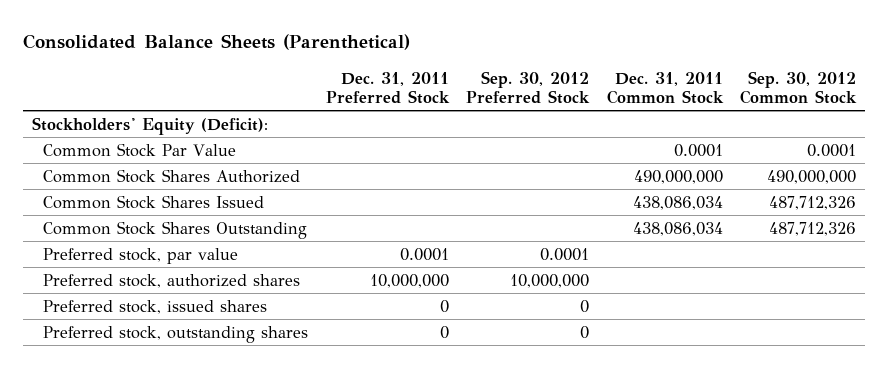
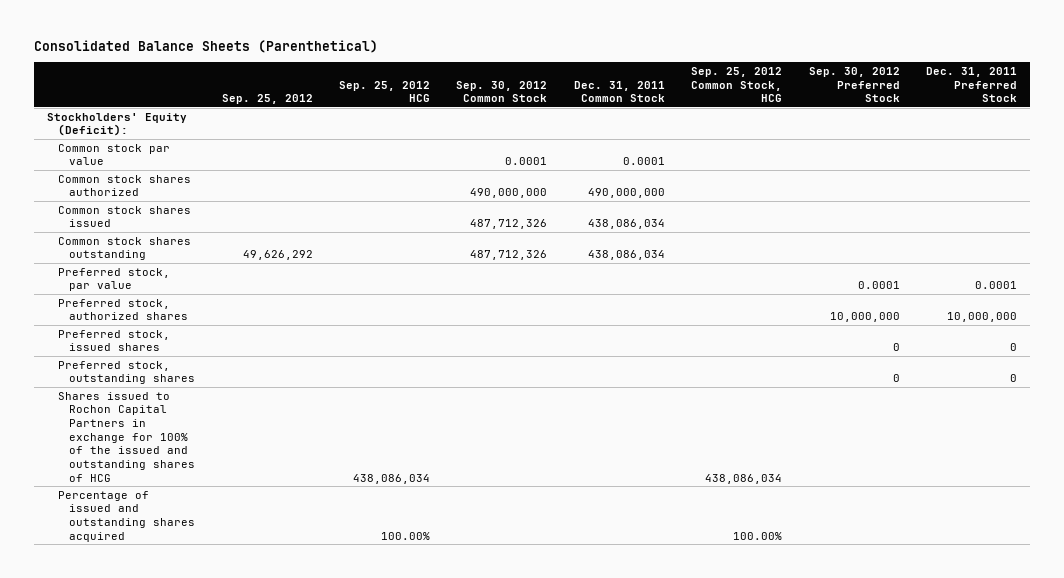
none -> [221,94,313,105] Sep. 25, 2012
none -> [338,80,430,103] Sep. 25, 2012 HCG
none -> [691,66,783,103] Sep. 25, 2012 Common Stock, HCG
[43,142,237,157] Common Stock Par Value -> [58,143,171,166] Common stock par value
[43,168,301,183] Common Stock Shares Authorized -> [58,174,192,197] Common stock shares authorized
[43,194,265,209] Common Stock Shares Issued -> [58,205,192,228] Common stock shares issued
[43,220,308,239] Common Stock Shares Outstanding -> [58,236,192,261] Common stock shares outstanding
none -> [58,391,196,482] Shares issued to Rochon Capital Partners in exchange for 100% of the issued and outstanding shares of HCG
none -> [58,490,196,542] Percentage of issued and outstanding shares acquired

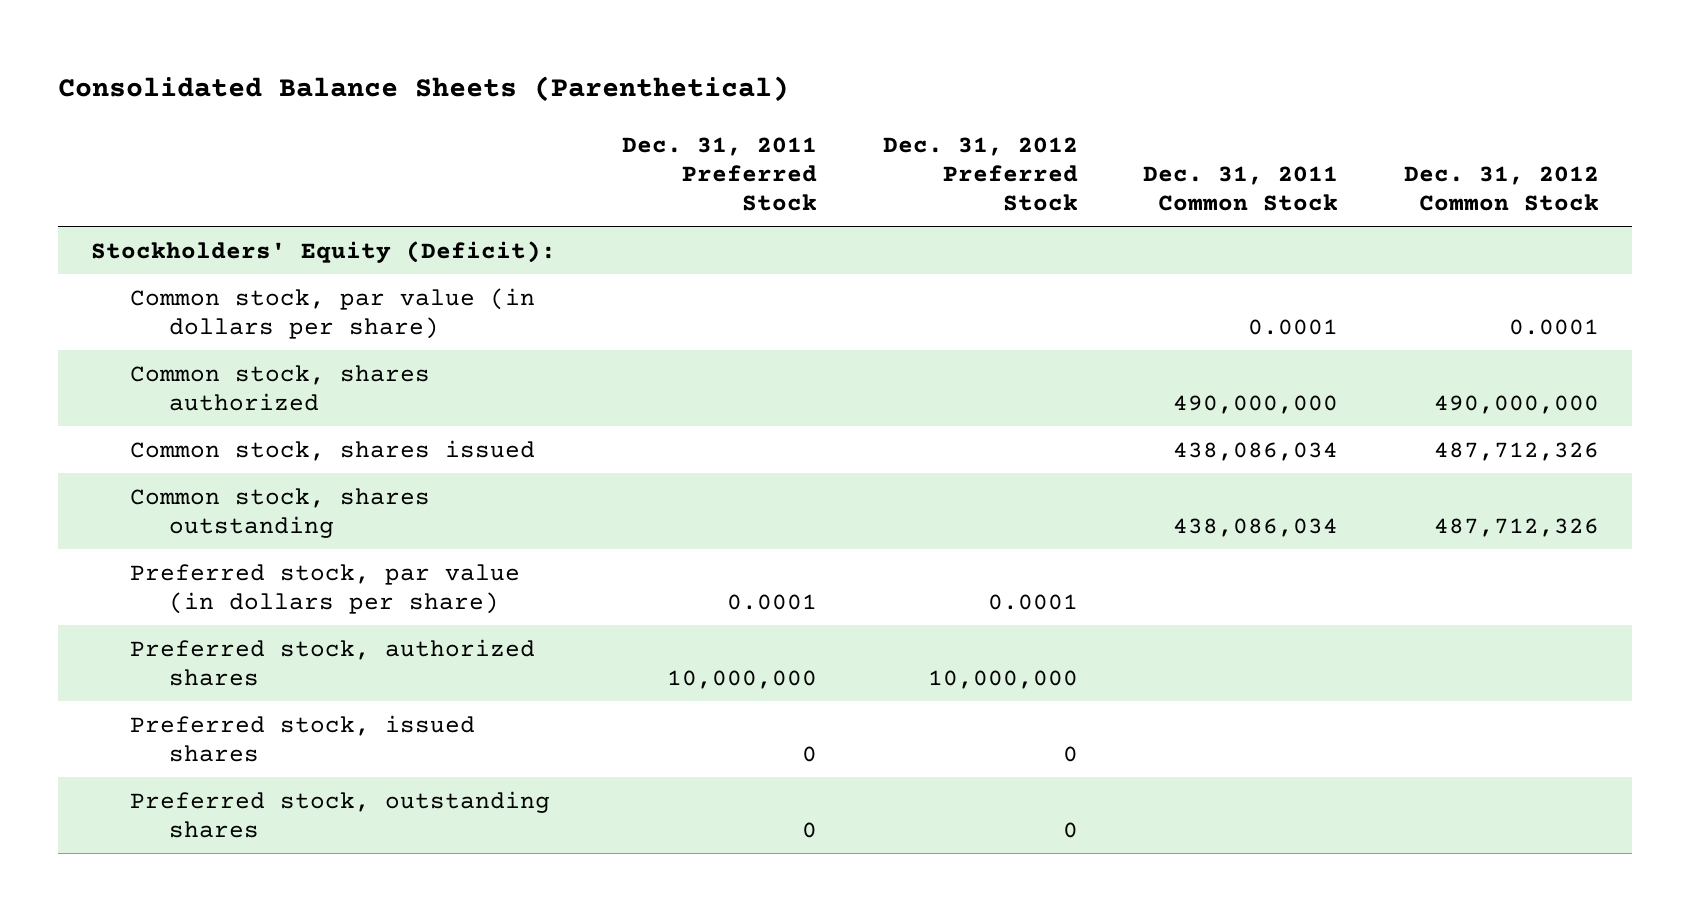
[221,94,313,105] Sep. 25, 2012 -> none
[338,80,430,103] Sep. 25, 2012 HCG -> none
[456,80,548,103] Sep. 30, 2012 Common Stock -> none
[691,66,783,103] Sep. 25, 2012 Common Stock, HCG -> none
[808,66,900,103] Sep. 30, 2012 Preferred Stock -> none
none -> [882,136,1078,211] Dec. 31, 2012 Preferred Stock
none -> [1404,165,1600,211] Dec. 31, 2012 Common Stock
[58,143,171,166] Common stock par value -> [129,287,535,339] Common stock, par value (in dollars per share)
[58,174,192,197] Common stock shares authorized -> [129,364,430,411] Common stock, shares authorized
[58,205,192,228] Common stock shares issued -> [129,439,535,461] Common stock, shares issued
[58,236,192,261] Common stock shares outstanding -> [129,487,430,538] Common stock, shares outstanding
[58,267,171,292] Preferred stock, par value -> [129,563,520,614] Preferred stock, par value (in dollars per share)
[58,391,196,482] Shares issued to Rochon Capital Partners in exchange for 100% of the issued and outstanding shares of HCG -> none
[58,490,196,542] Percentage of issued and outstanding shares acquired -> none

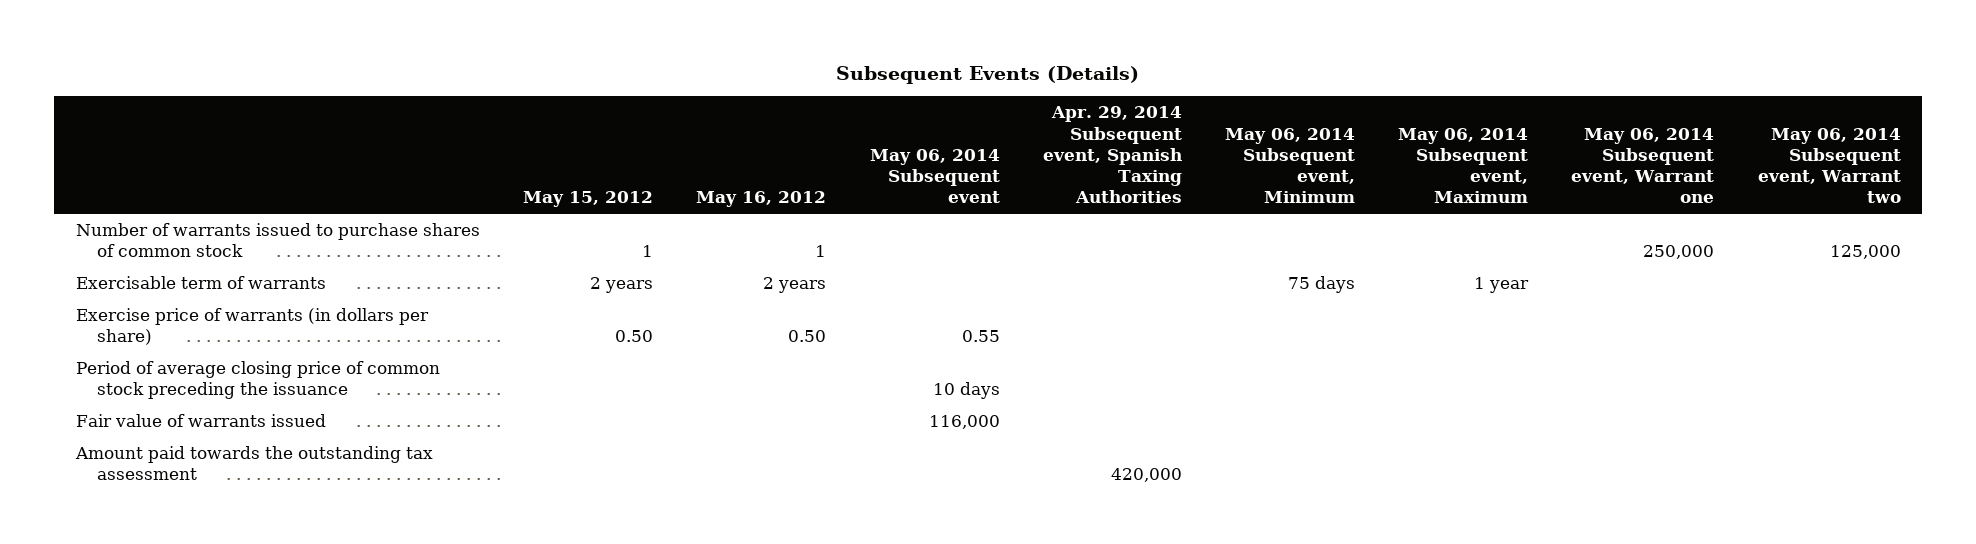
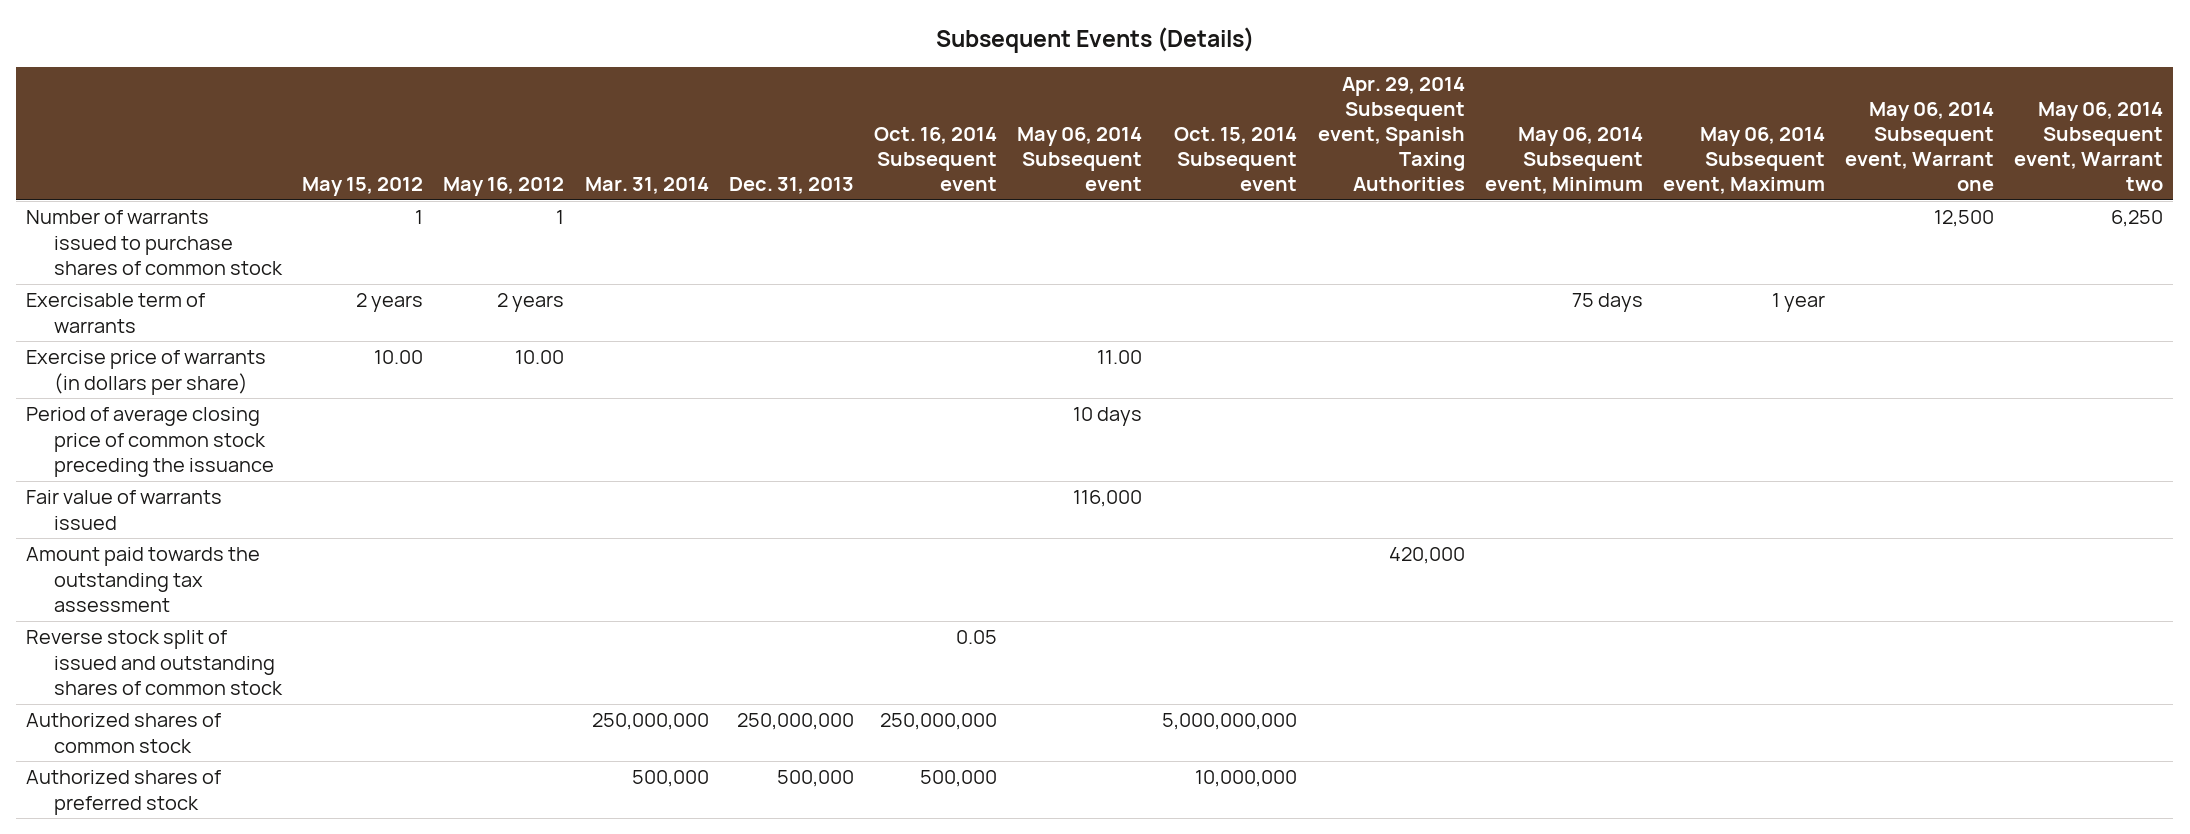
none -> [584,176,709,194] Mar. 31, 2014
none -> [728,176,854,194] Dec. 31, 2013
none -> [874,126,998,191] Oct. 16, 2014 Subsequent event
none -> [1174,126,1298,191] Oct. 15, 2014 Subsequent event
[1643,245,1715,260] 250,000 -> [1934,210,1995,228] 12,500
[1829,245,1901,260] 125,000 -> [2111,210,2164,228] 6,250
[615,330,654,343] 0.50 -> [374,350,424,365] 10.00
[788,330,827,343] 0.50 -> [515,350,565,365] 10.00
[961,330,1000,343] 0.55 -> [1097,350,1143,365] 11.00
none -> [26,630,284,695] Reverse stock split of issued and outstanding shares of common stock
none -> [26,713,222,753] Authorized shares of common stock
none -> [26,770,222,815] Authorized shares of preferred stock

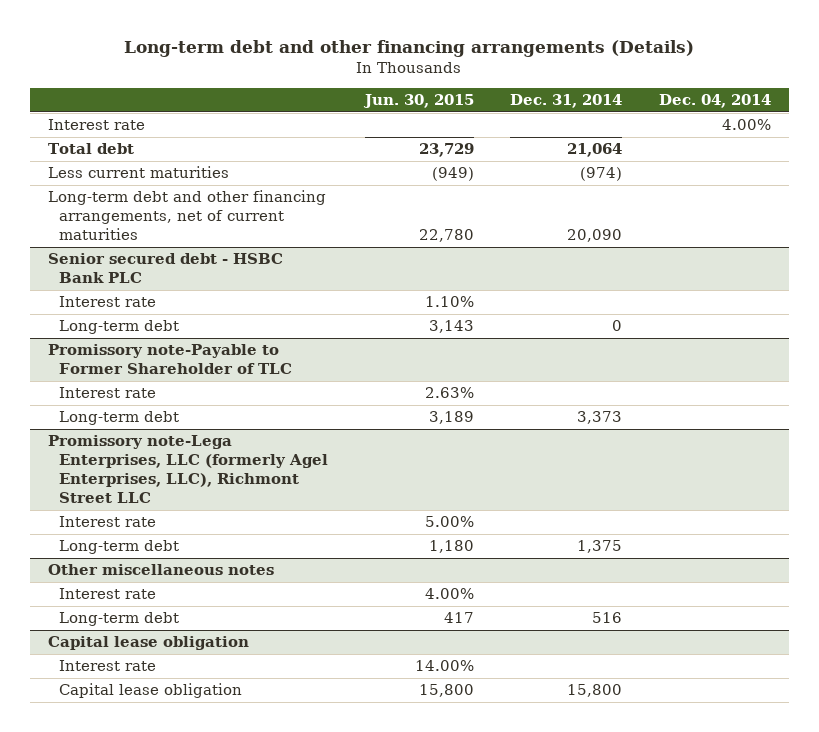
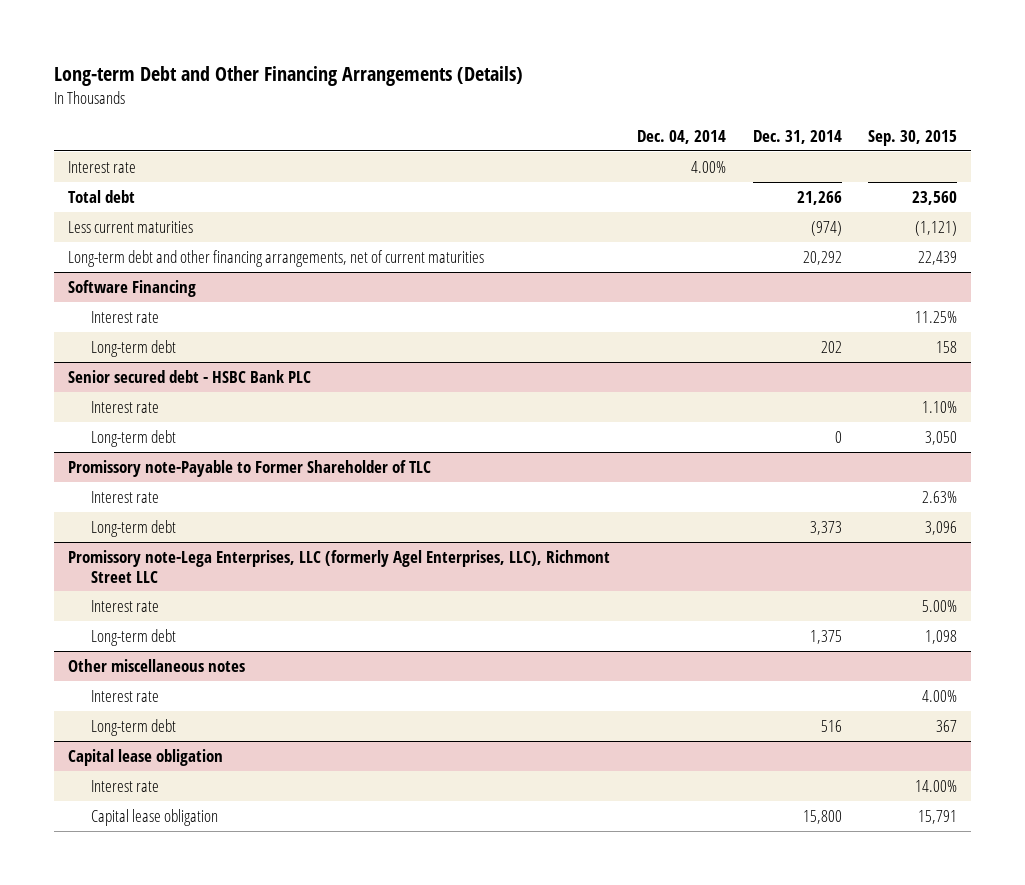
[124,39,695,57] Long-term debt and other financing arrangements (Details) -> [54,65,524,86] Long-term Debt and Other Financing Arrangements (Details)
[362,94,474,109] Jun. 30, 2015 -> none
none -> [868,129,958,146] Sep. 30, 2015
[567,143,623,158] 21,064 -> [796,190,842,205] 21,266
[567,229,623,243] 20,090 -> [802,250,842,265] 20,292
none -> [67,279,196,297] Software Financing
none -> [90,310,159,323] Interest rate
none -> [90,339,176,357] Long-term debt

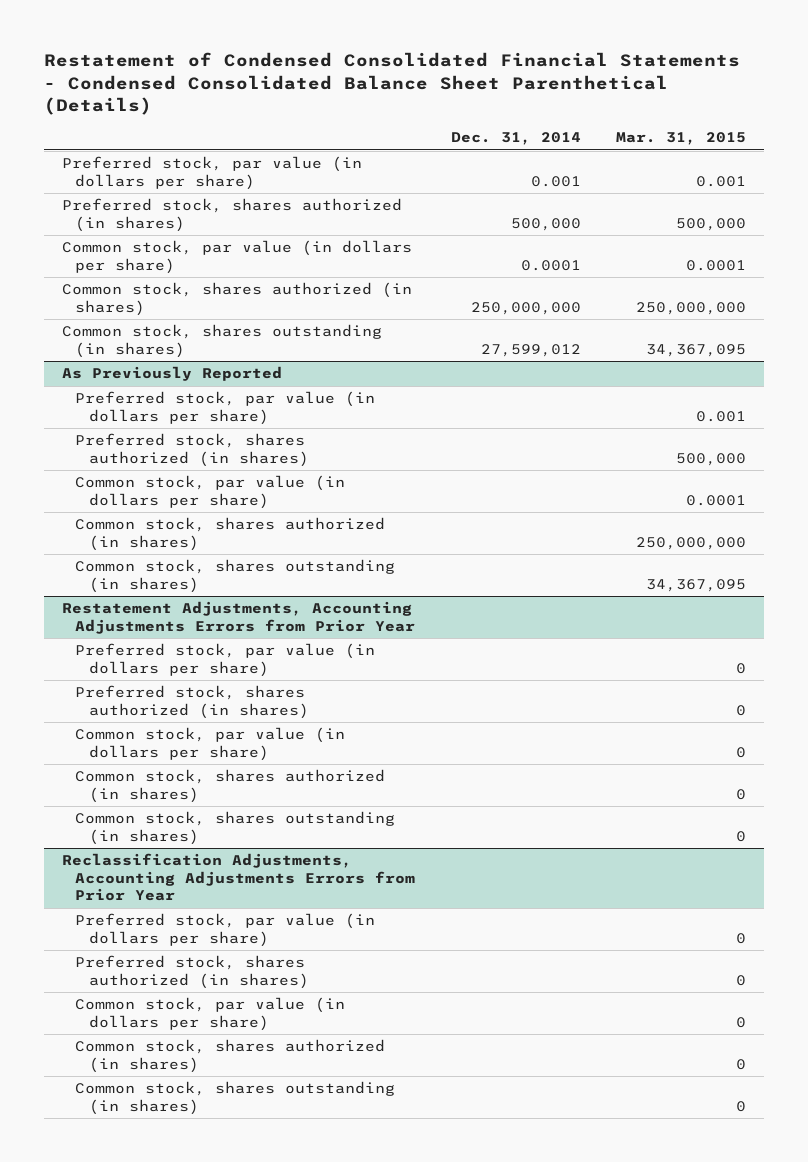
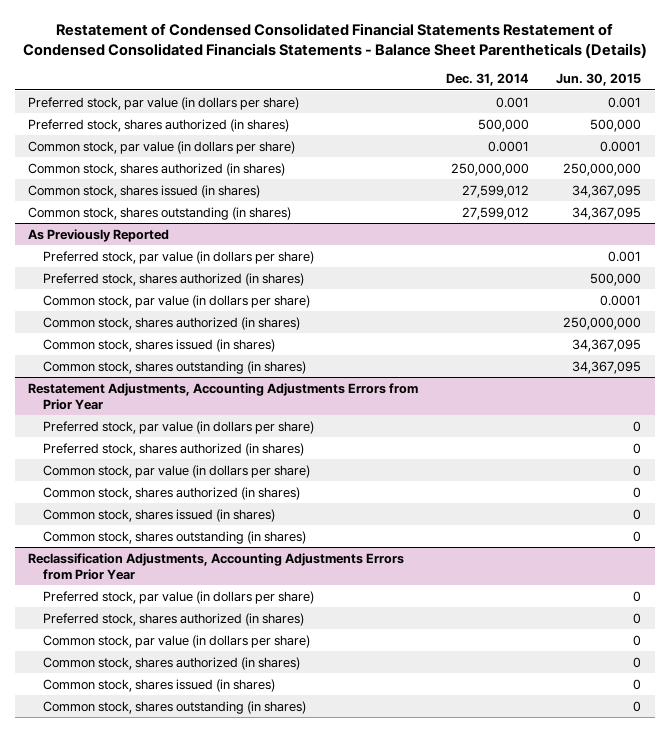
[44,52,741,115] Restatement of Condensed Consolidated Financial Statements - Condensed Consolidated Balance Sheet Parenthetical (Details) -> [22,22,647,58] Restatement of Condensed Consolidated Financial Statements Restatement of Condensed Consolidated Financials Statements - Balance Sheet Parentheticals (Details)
[616,132,747,146] Mar. 31, 2015 -> none
none -> [556,73,642,87] Jun. 30, 2015
none -> [28,184,261,198] Common stock, shares issued (in shares)
none -> [42,338,275,352] Common stock, shares issued (in shares)
none -> [42,508,275,522] Common stock, shares issued (in shares)
none -> [42,678,275,692] Common stock, shares issued (in shares)

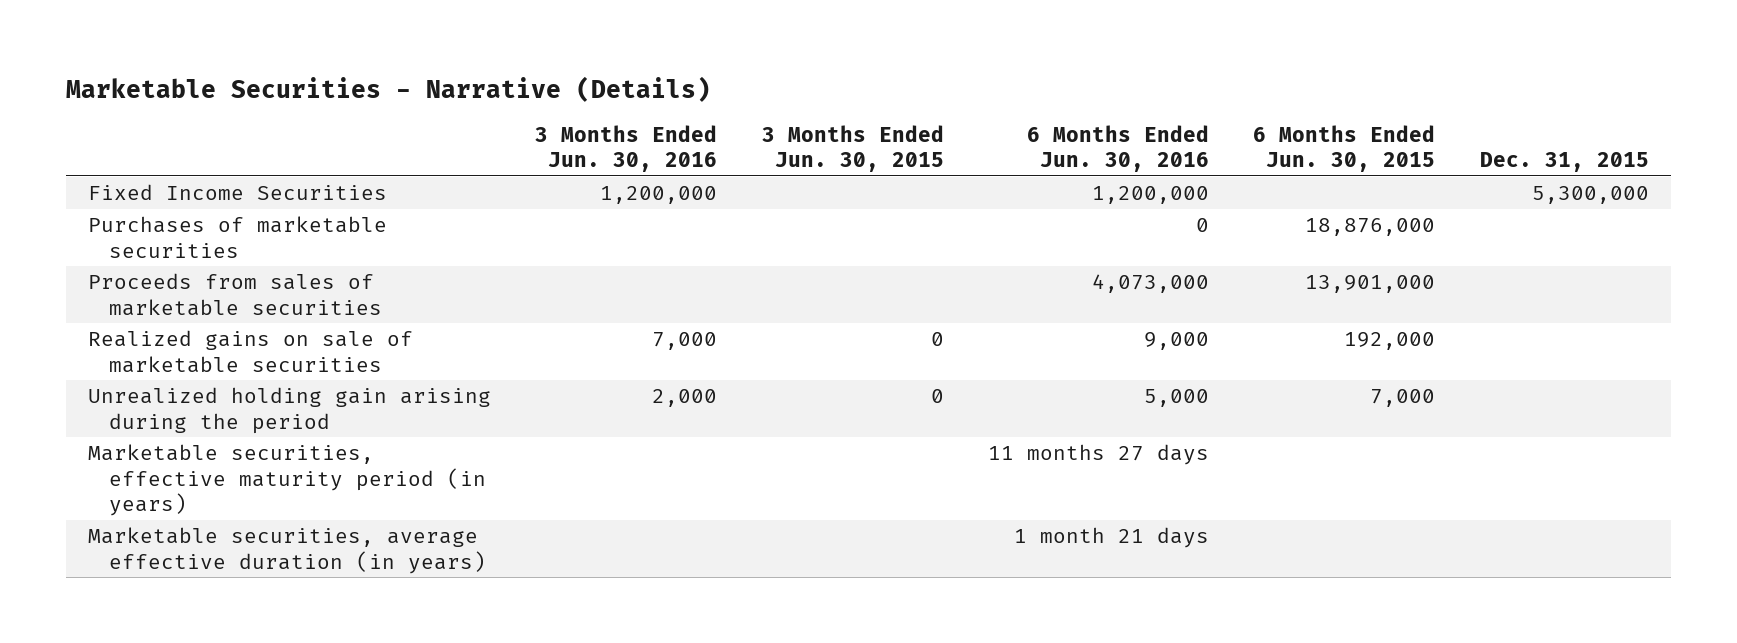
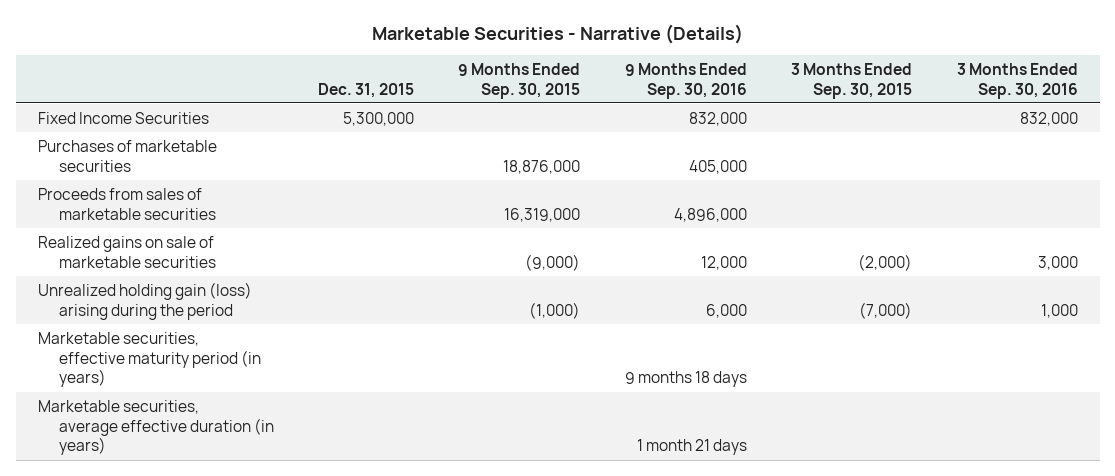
[535,124,718,173] 3 Months Ended Jun. 30, 2016 -> none
[761,124,944,173] 3 Months Ended Jun. 30, 2015 -> none
[1027,124,1210,173] 6 Months Ended Jun. 30, 2016 -> none
[1253,124,1436,173] 6 Months Ended Jun. 30, 2015 -> none
none -> [458,62,581,99] 9 Months Ended Sep. 30, 2015
none -> [624,62,747,99] 9 Months Ended Sep. 30, 2016
none -> [791,62,913,99] 3 Months Ended Sep. 30, 2015
none -> [956,62,1078,99] 3 Months Ended Sep. 30, 2016
[88,387,492,434] Unrealized holding gain arising during the period -> [37,281,252,320] Unrealized holding gain (loss) arising during the period

